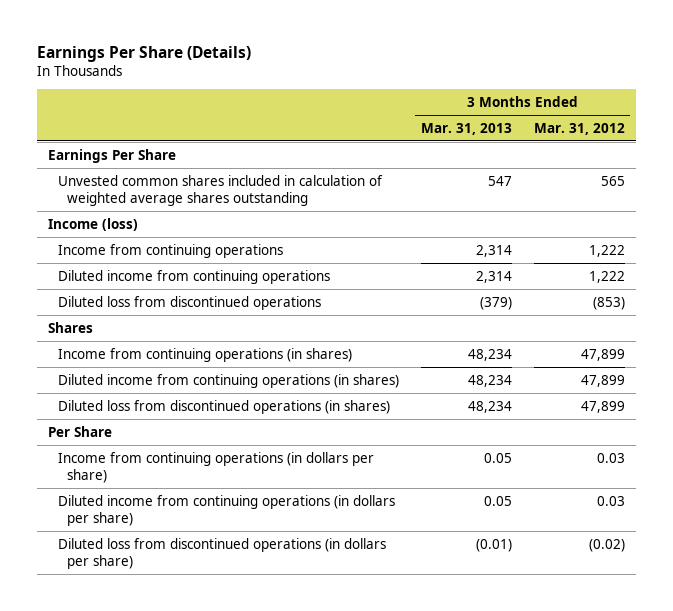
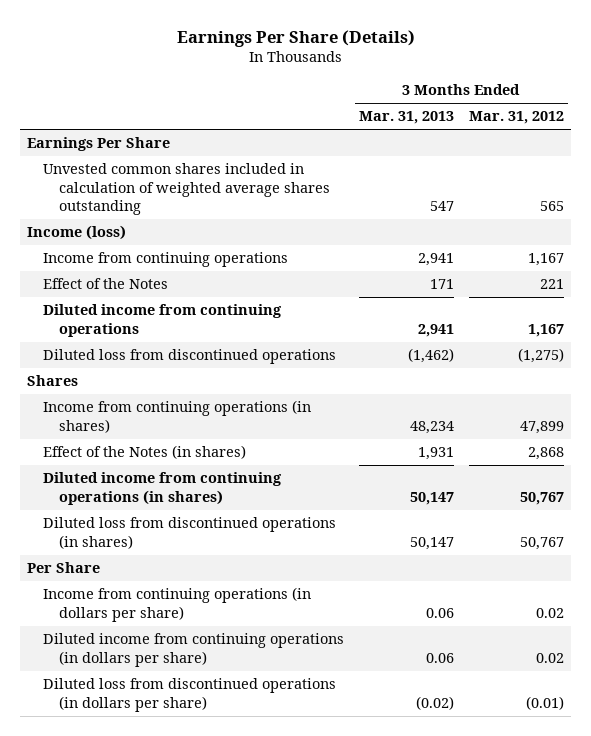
[475,244,512,257] 2,314 -> [418,253,455,267] 2,941
[588,244,625,257] 1,222 -> [527,253,564,267] 1,167
none -> [43,278,169,290] Effect of the Notes
[475,270,512,283] 2,314 -> [418,323,455,337] 2,941
[588,270,625,283] 1,222 -> [527,323,564,337] 1,167
[479,296,512,310] (379) -> [408,348,455,364] (1,462)
[592,296,625,310] (853) -> [517,348,564,364] (1,275)
none -> [43,445,247,460] Effect of the Notes (in shares)
[467,374,512,387] 48,234 -> [410,491,455,505] 50,147
[580,374,625,387] 47,899 -> [519,491,564,505] 50,767
[467,400,512,413] 48,234 -> [410,536,455,550] 50,147
[580,400,625,413] 47,899 -> [519,536,564,550] 50,767
[483,452,512,463] 0.05 -> [426,607,455,618] 0.06
[596,452,625,463] 0.03 -> [535,607,564,618] 0.02
[483,495,512,506] 0.05 -> [426,652,455,663] 0.06
[596,495,625,506] 0.03 -> [535,652,564,663] 0.02
[475,538,512,552] (0.01) -> [416,695,455,710] (0.02)
[588,538,625,552] (0.02) -> [525,695,564,710] (0.01)

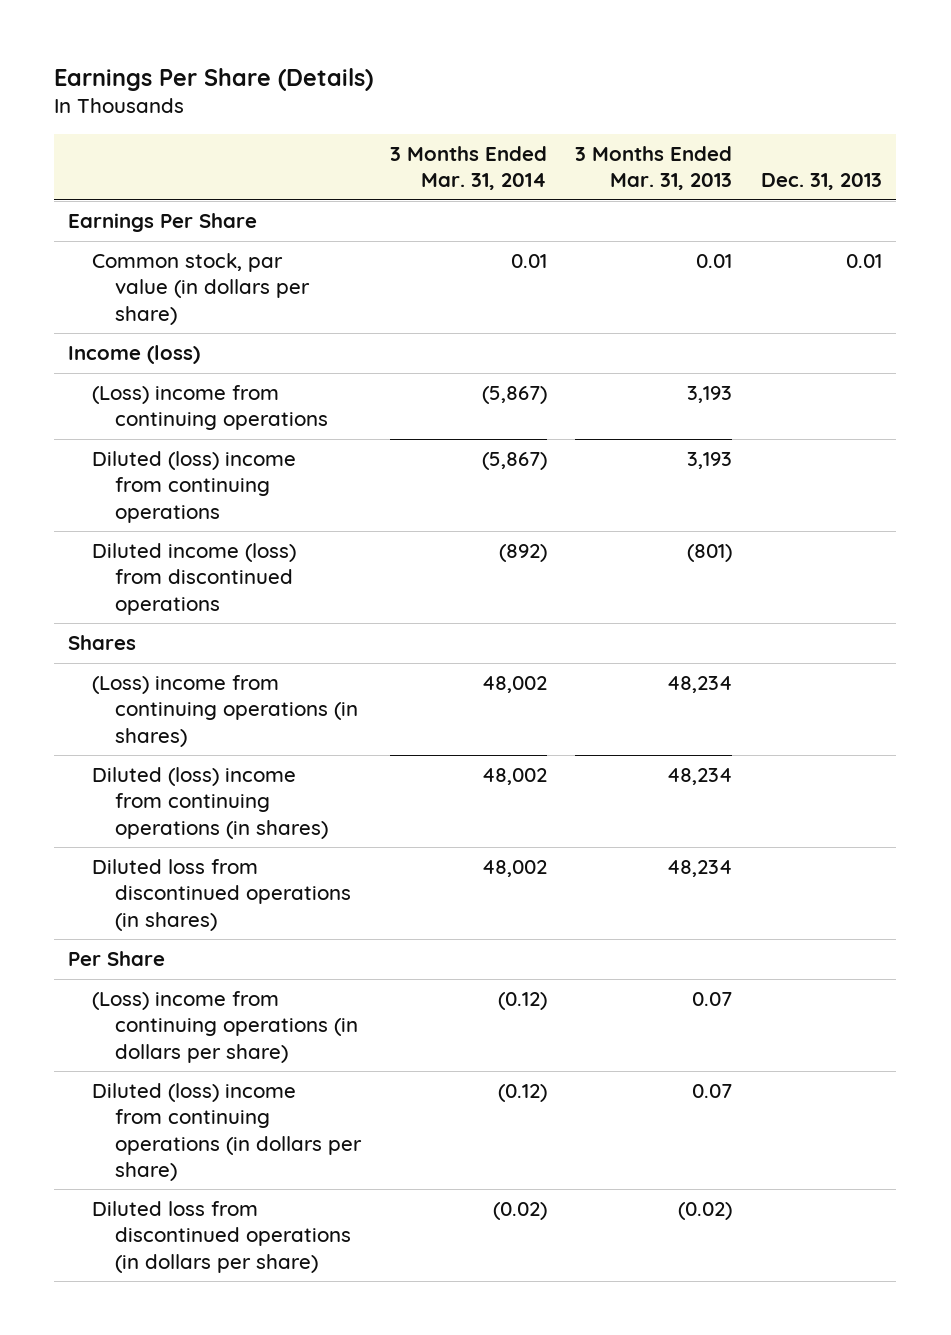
[468,111,564,125] Mar. 31, 2012 -> none
none -> [389,145,547,191] 3 Months Ended Mar. 31, 2014
none -> [761,173,883,191] Dec. 31, 2013
[43,163,331,216] Unvested common shares included in calculation of weighted average shares outstanding -> none
none -> [91,253,310,325] Common stock, par value (in dollars per share)
[43,278,169,290] Effect of the Notes -> none
[43,252,289,268] Income from continuing operations -> [91,385,328,431] (Loss) income from continuing operations
[418,253,455,267] 2,941 -> [687,386,733,404] 3,193
[43,304,283,337] Diluted income from continuing operations -> [91,451,296,523] Diluted (loss) income from continuing operations
[418,323,455,337] 2,941 -> [687,452,733,470] 3,193
[43,349,337,365] Diluted loss from discontinued operations -> [91,543,296,615] Diluted income (loss) from discontinued operations
[408,348,455,364] (1,462) -> [687,544,733,563] (801)
[43,445,247,460] Effect of the Notes (in shares) -> none
[43,400,312,433] Income from continuing operations (in shares) -> [91,675,358,747] (Loss) income from continuing operations (in shares)
[43,472,283,505] Diluted income from continuing operations (in shares) -> [91,767,328,839] Diluted (loss) income from continuing operations (in shares)
[410,491,455,505] 50,147 -> [667,768,733,786] 48,234
[410,536,455,550] 50,147 -> [667,860,733,878] 48,234
[43,587,312,622] Income from continuing operations (in dollars per share) -> [91,991,358,1063] (Loss) income from continuing operations (in dollars per share)
[426,607,455,618] 0.06 -> [692,992,733,1007] 0.07
[43,633,345,667] Diluted income from continuing operations (in dollars per share) -> [91,1083,362,1181] Diluted (loss) income from continuing operations (in dollars per share)
[426,652,455,663] 0.06 -> [692,1084,733,1099] 0.07

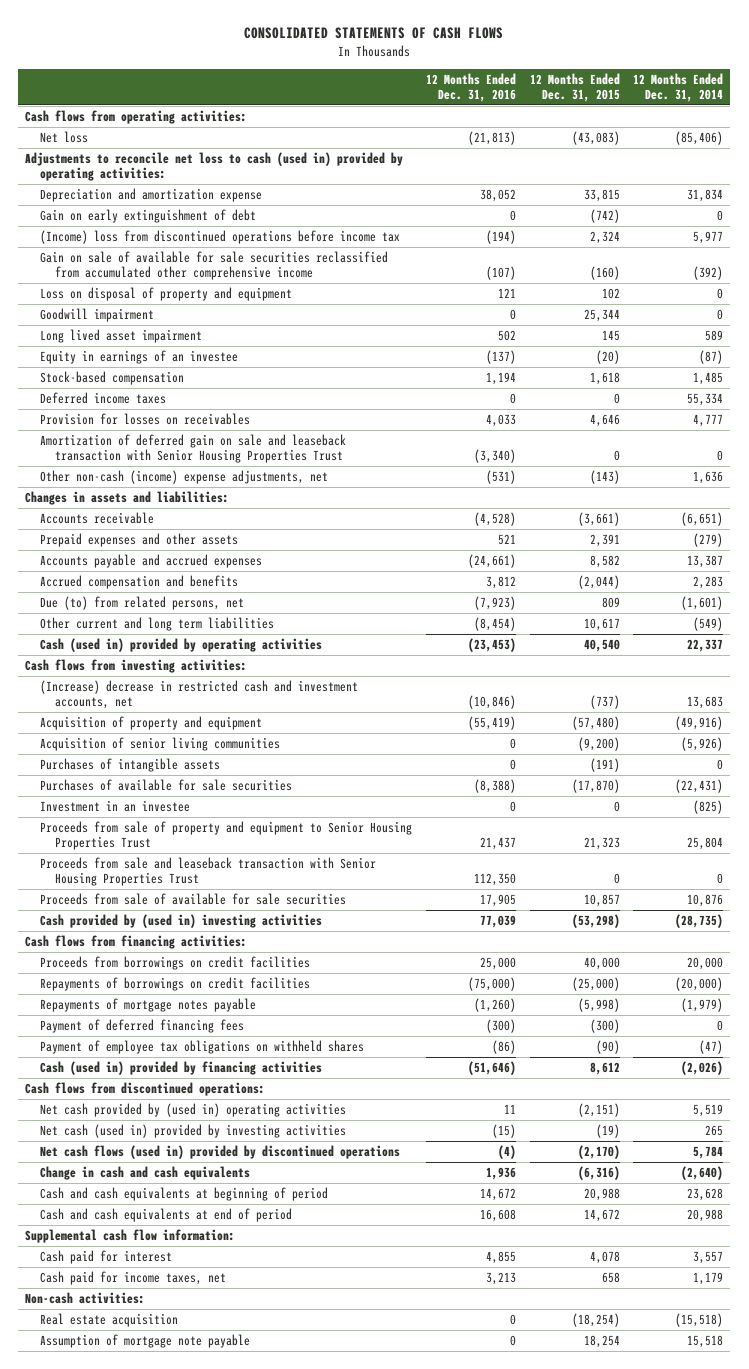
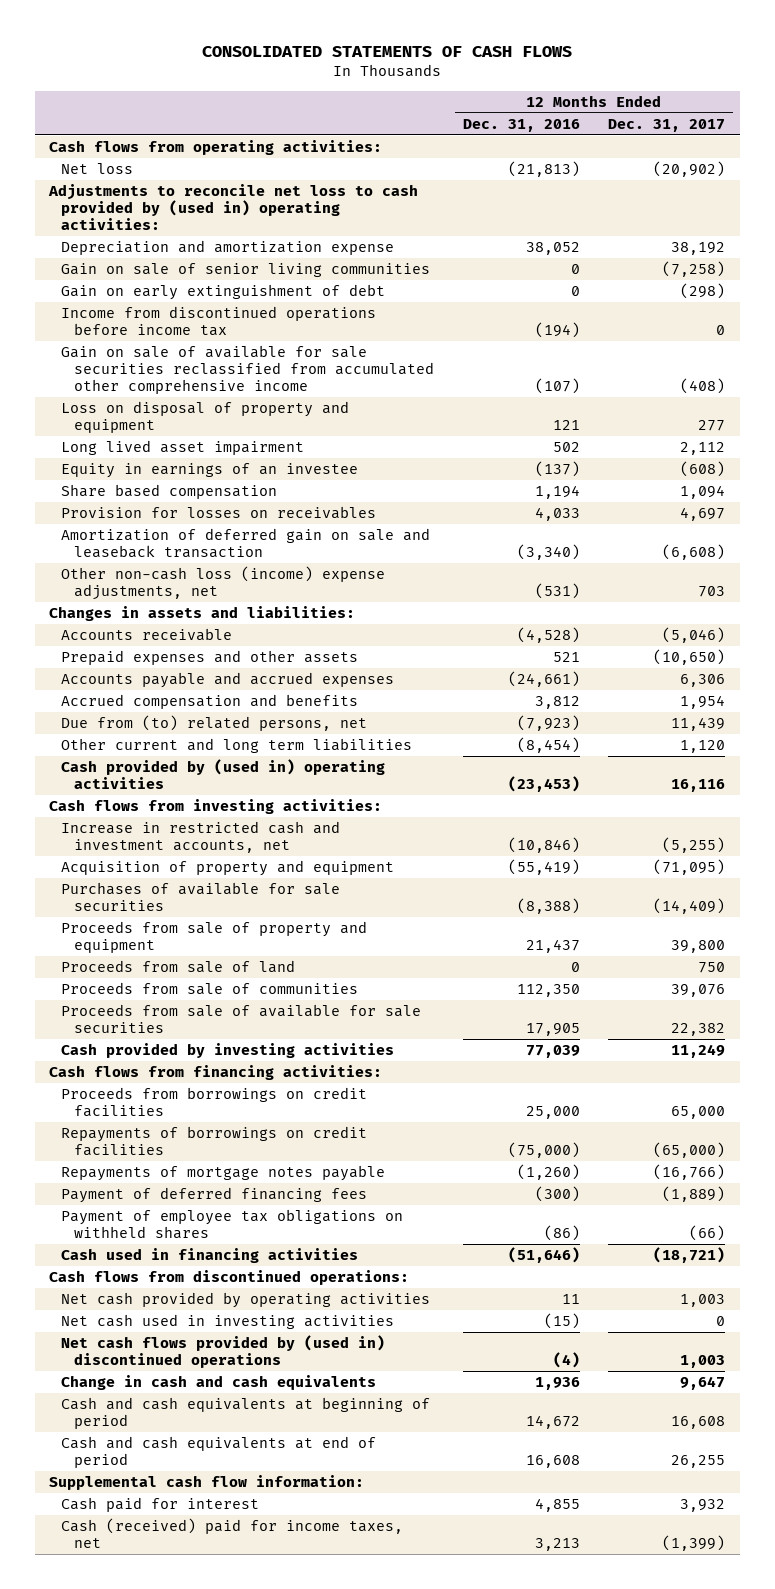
[529,72,620,102] 12 Months Ended Dec. 31, 2015 -> none
[633,72,724,102] 12 Months Ended Dec. 31, 2014 -> none
none -> [608,118,726,132] Dec. 31, 2017
[25,152,404,182] Adjustments to reconcile net loss to cash (used in) provided by operating activities: -> [48,184,419,231] Adjustments to reconcile net loss to cash provided by (used in) operating activities:
none -> [61,263,431,278] Gain on sale of senior living communities
[39,230,400,245] (Income) loss from discontinued operations before income tax -> [61,306,377,337] Income from discontinued operations before income tax
[39,308,154,323] Goodwill impairment -> none
[39,392,166,405] Deferred income taxes -> none
[39,371,184,386] Stock-based compensation -> [61,484,278,500] Share based compensation
[39,434,346,464] Amortization of deferred gain on sale and leaseback transaction with Senior Housing Properties Trust -> [61,528,431,559] Amortization of deferred gain on sale and leaseback transaction
[39,470,328,485] Other non-cash (income) expense adjustments, net -> [61,566,386,601] Other non-cash loss (income) expense adjustments, net
[39,596,244,611] Due (to) from related persons, net -> [61,715,368,732] Due from (to) related persons, net
[39,638,322,653] Cash (used in) provided by operating activities -> [61,759,386,790] Cash provided by (used in) operating activities
[39,680,358,710] (Increase) decrease in restricted cash and investment accounts, net -> [61,821,341,854] Increase in restricted cash and investment accounts, net
[39,737,280,752] Acquisition of senior living communities -> none
[39,758,220,773] Purchases of intangible assets -> none
[39,800,190,813] Investment in an investee -> none
[39,821,412,851] Proceeds from sale of property and equipment to Senior Housing Properties Trust -> [61,921,368,954] Proceeds from sale of property and equipment
none -> [61,960,296,974] Proceeds from sale of land
[39,857,376,887] Proceeds from sale and leaseback transaction with Senior Housing Properties Trust -> [61,982,359,996] Proceeds from sale of communities
[39,914,322,929] Cash provided by (used in) investing activities -> [61,1043,395,1059] Cash provided by investing activities
[39,1061,322,1076] Cash (used in) provided by financing activities -> [61,1248,359,1264] Cash used in financing activities
[39,1103,346,1118] Net cash provided by (used in) operating activities -> [61,1292,431,1309] Net cash provided by operating activities
[39,1124,346,1139] Net cash (used in) provided by investing activities -> [61,1314,395,1330] Net cash used in investing activities
[39,1145,400,1160] Net cash flows (used in) provided by discontinued operations -> [61,1335,386,1369] Net cash flows provided by (used in) discontinued operations
[25,1292,146,1305] Non-cash activities: -> none
[39,1313,178,1328] Real estate acquisition -> none
[39,1334,250,1349] Assumption of mortgage note payable -> none
[39,1271,226,1286] Cash paid for income taxes, net -> [61,1518,404,1549] Cash (received) paid for income taxes, net

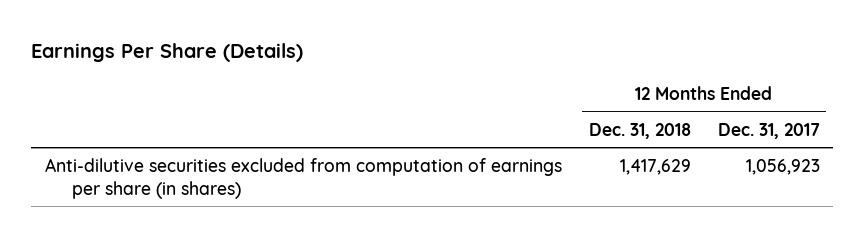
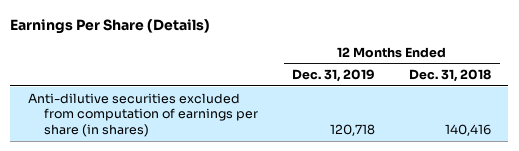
[717,122,820,139] Dec. 31, 2017 -> none
none -> [292,69,376,83] Dec. 31, 2019
[619,159,691,176] 1,417,629 -> [445,124,492,137] 140,416

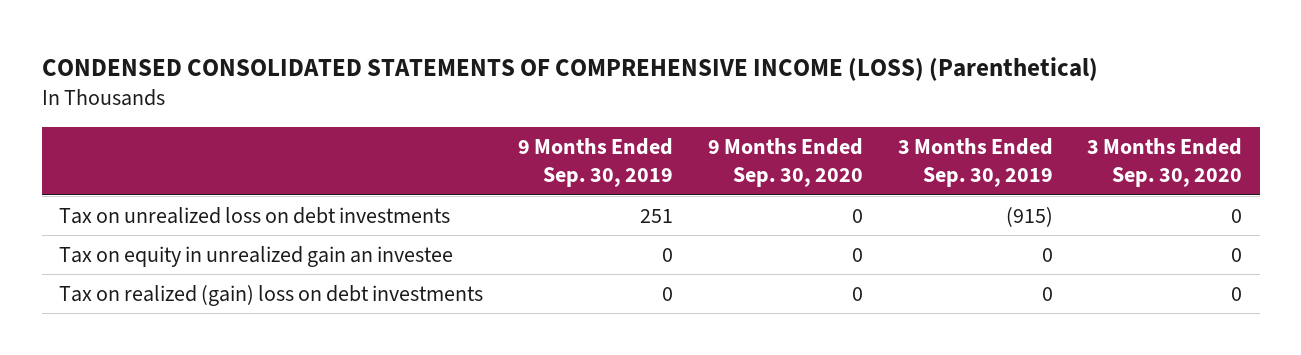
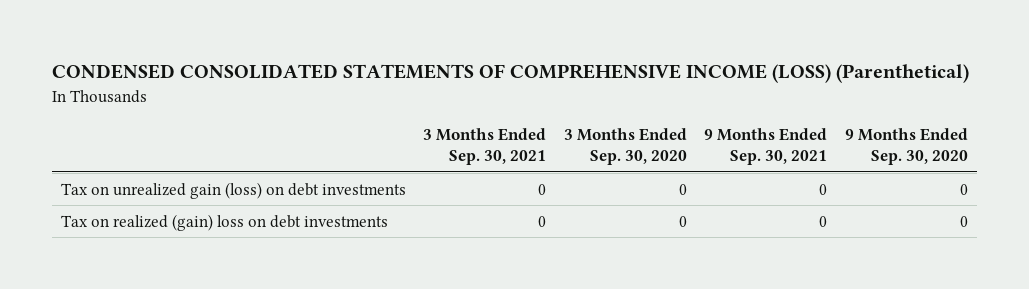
[517,138,673,188] 9 Months Ended Sep. 30, 2019 -> none
[897,138,1053,188] 3 Months Ended Sep. 30, 2019 -> none
none -> [423,128,547,166] 3 Months Ended Sep. 30, 2021
none -> [704,128,828,166] 9 Months Ended Sep. 30, 2021
[59,245,454,267] Tax on equity in unrealized gain an investee -> none
[59,206,451,224] Tax on unrealized loss on debt investments -> [60,181,406,199] Tax on unrealized gain (loss) on debt investments

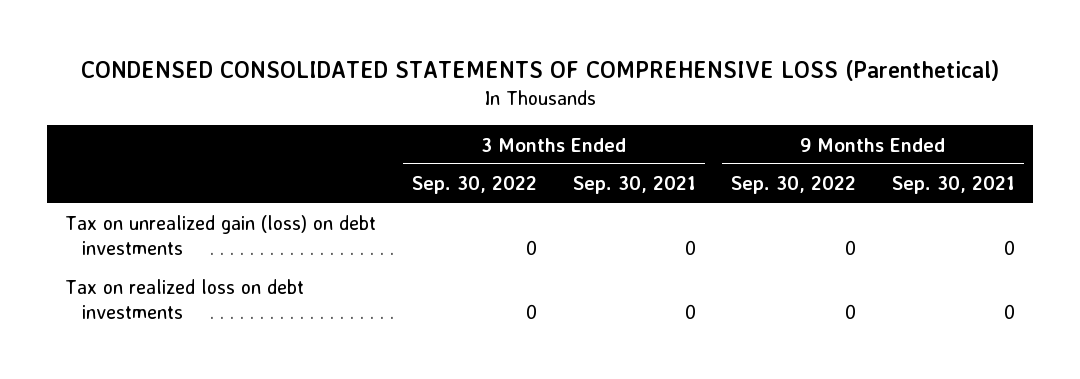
[51,64,969,84] CONDENSED CONSOLIDATED STATEMENTS OF COMPREHENSIVE INCOME (LOSS) (Parenthetical) -> [81,60,1000,82] CONDENSED CONSOLIDATED STATEMENTS OF COMPREHENSIVE LOSS (Parenthetical)
[563,128,687,166] 3 Months Ended Sep. 30, 2020 -> none
[845,128,969,166] 9 Months Ended Sep. 30, 2020 -> none
none -> [411,176,537,195] Sep. 30, 2022
none -> [731,176,857,195] Sep. 30, 2022
[60,213,388,231] Tax on realized (gain) loss on debt investments -> [64,279,304,320] Tax on realized loss on debt investments

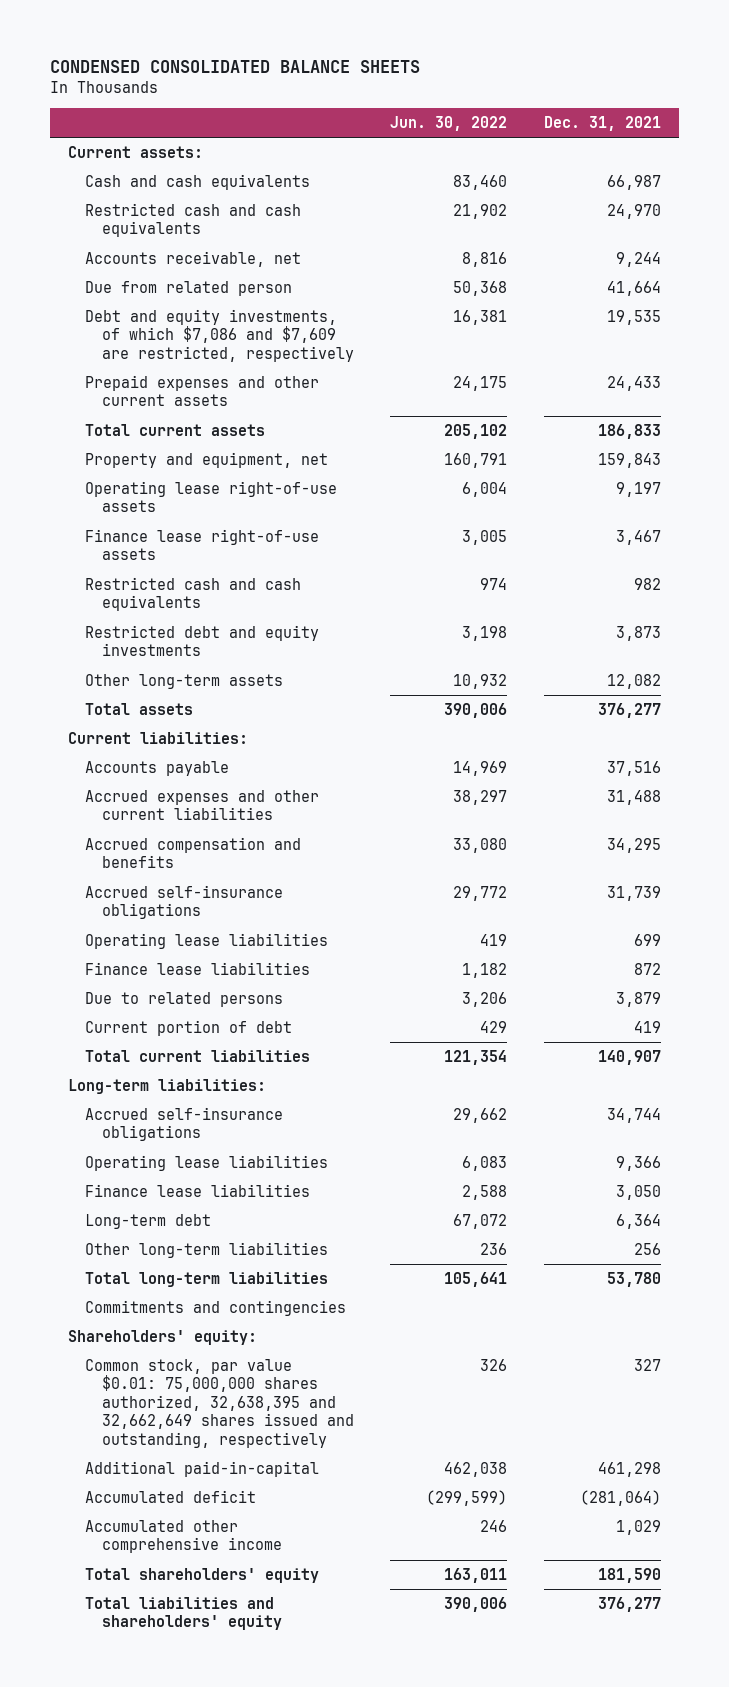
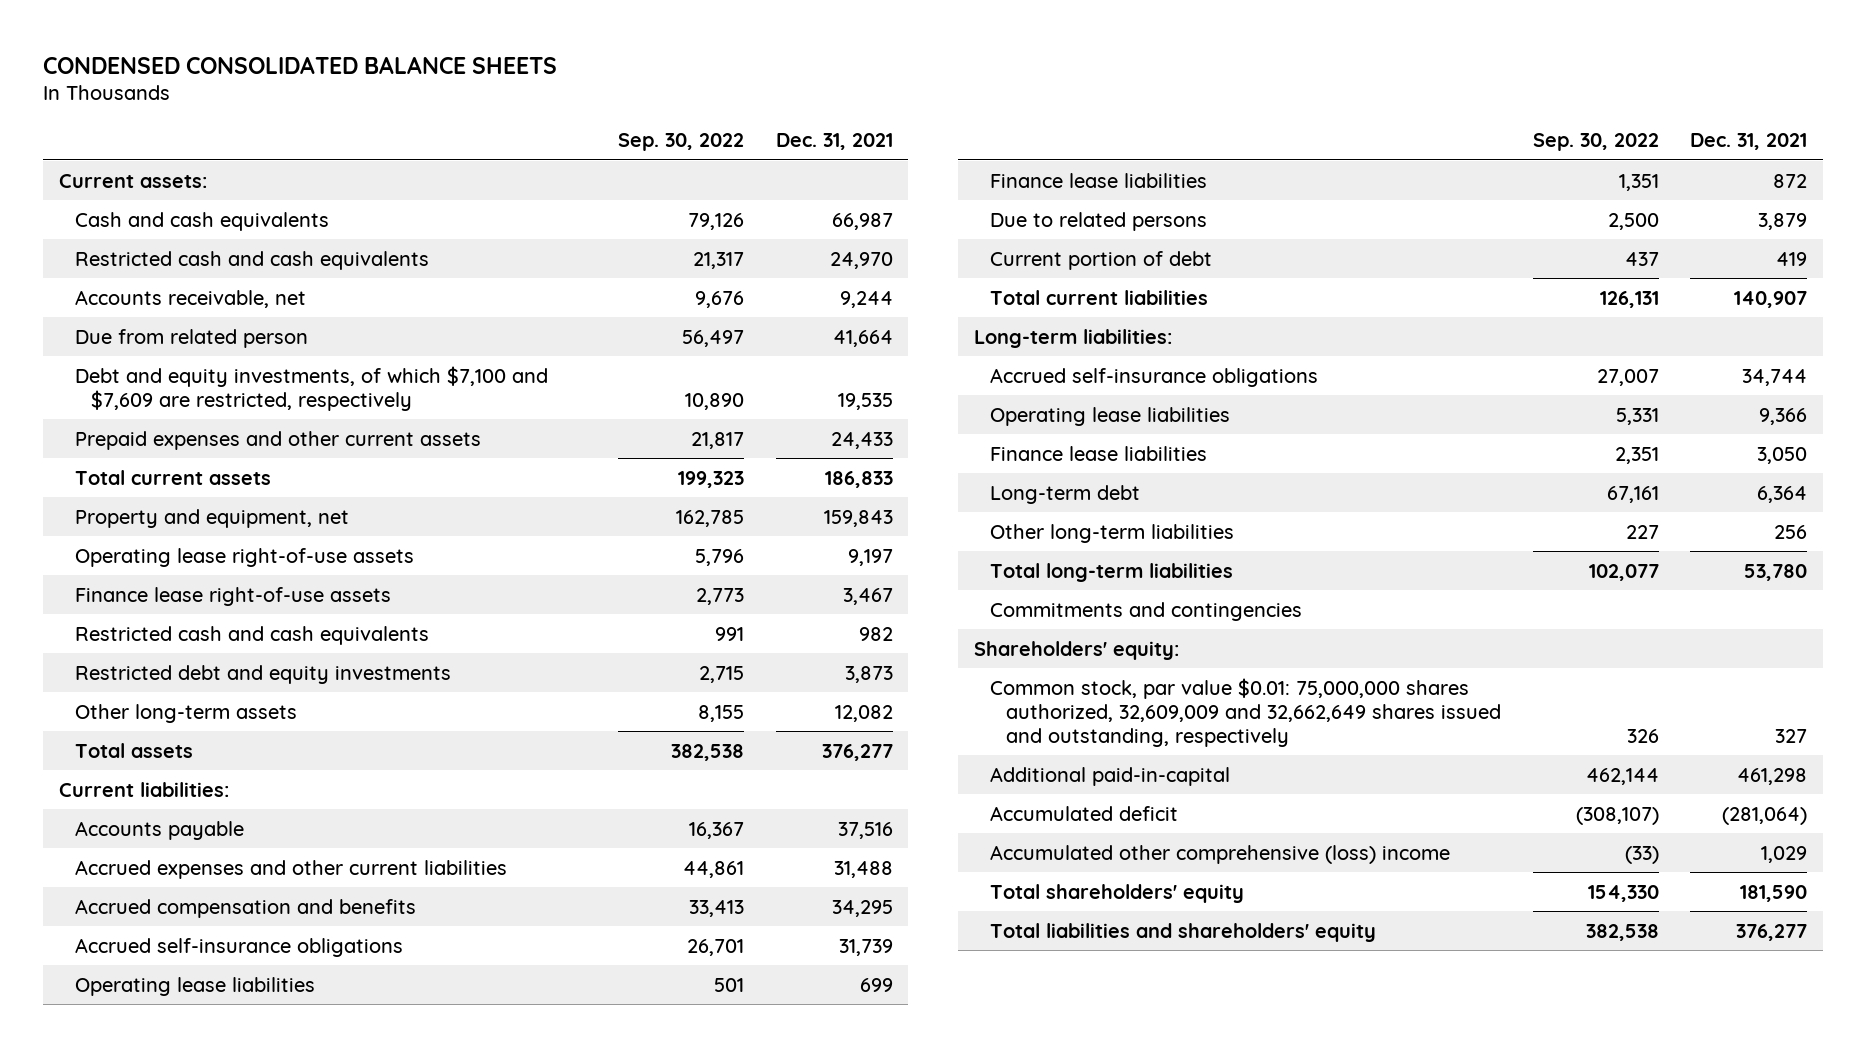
[390,116,508,132] Jun. 30, 2022 -> none
none -> [618,133,745,152] Sep. 30, 2022
[84,308,354,362] Debt and equity investments, of which $7,086 and $7,609 are restricted, respectively -> [75,365,549,411] Debt and equity investments, of which $7,100 and $7,609 are restricted, respectively
[84,1358,354,1448] Common stock, par value $0.01: 75,000,000 shares authorized, 32,638,395 and 32,662,649 shares issued and outstanding, respectively -> [989,677,1502,747] Common stock, par value $0.01: 75,000,000 shares authorized, 32,609,009 and 32,662,649 shares issued and outstanding, respectively
[84,1519,282,1554] Accumulated other comprehensive income -> [989,844,1450,864] Accumulated other comprehensive (loss) income

